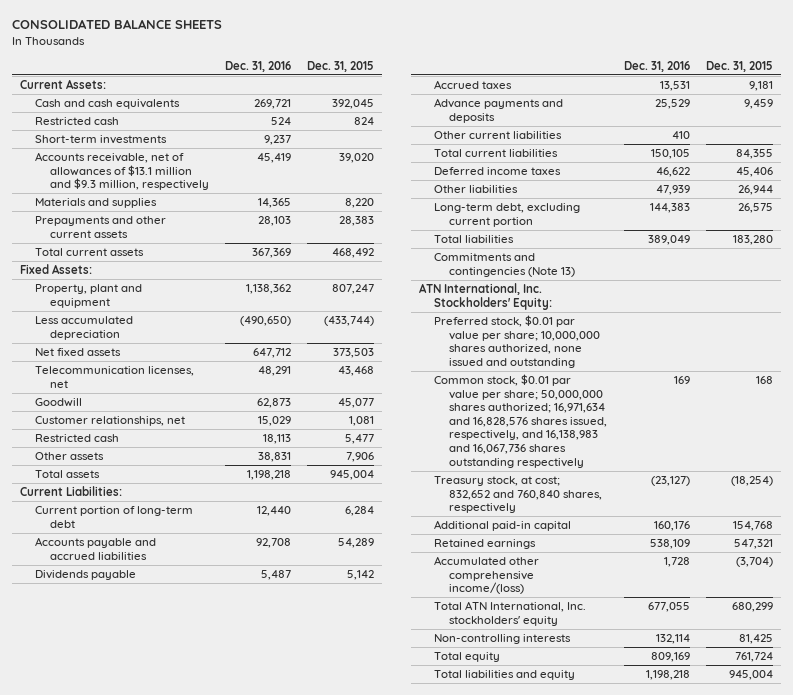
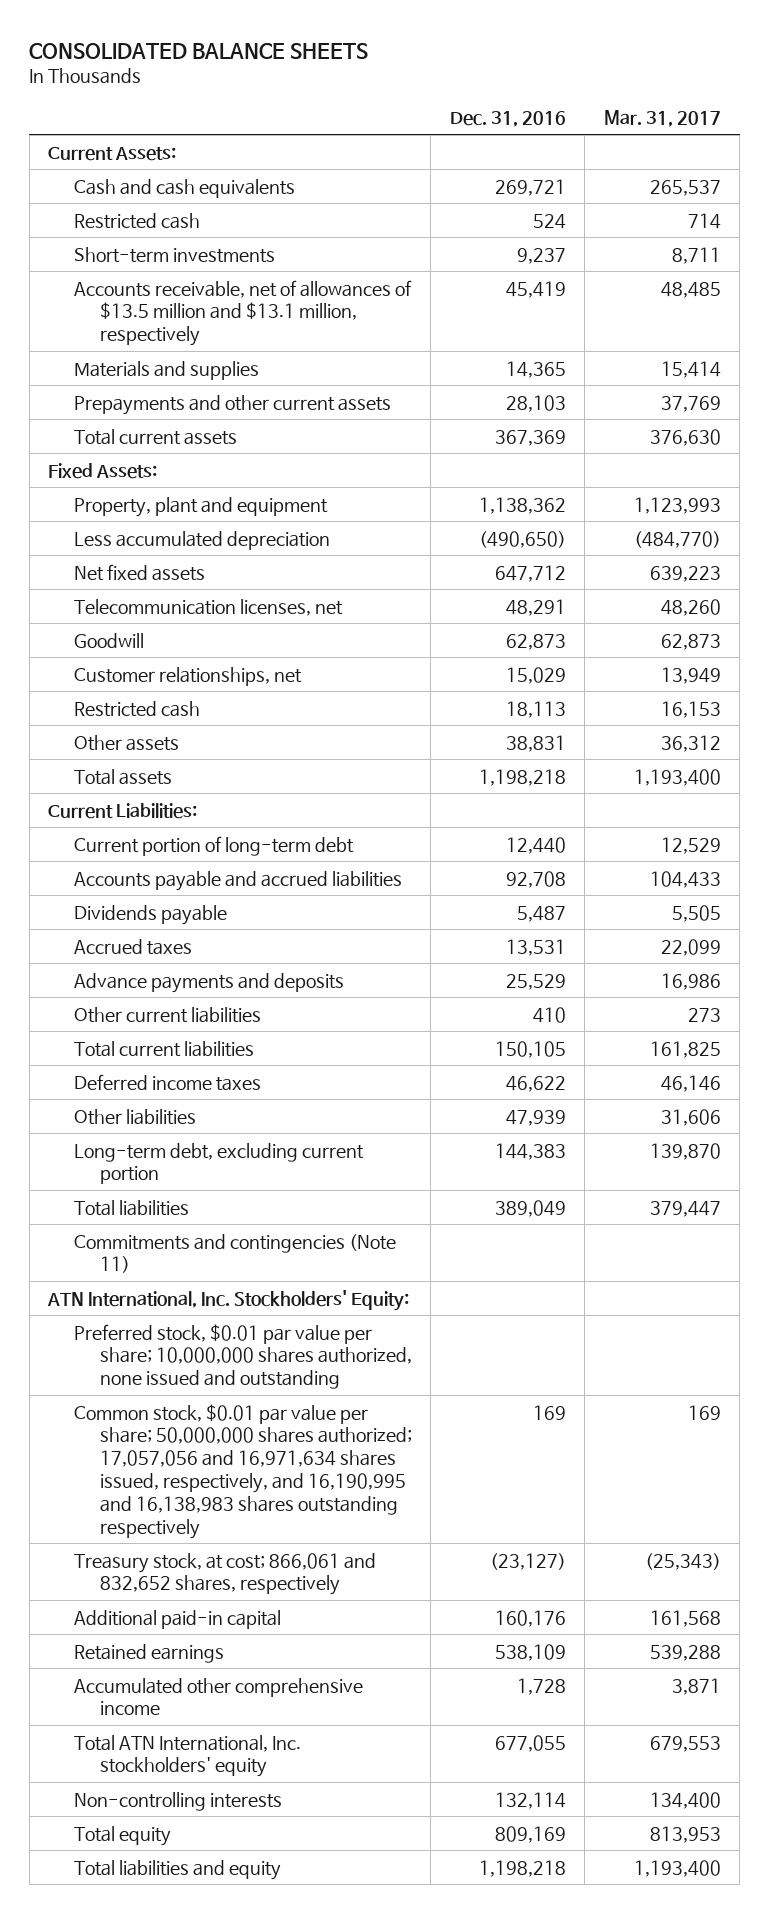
[307,60,375,72] Dec. 31, 2015 -> none
none -> [603,109,721,127] Mar. 31, 2017
[34,152,210,191] Accounts receivable, net of allowances of $13.1 million and $9.3 million, respectively -> [74,279,413,347] Accounts receivable, net of allowances of $13.5 million and $13.1 million, respectively
[433,253,576,277] Commitments and contingencies (Note 13) -> [74,1233,397,1274] Commitments and contingencies (Note 11)
[433,374,608,468] Common stock, $0.01 par value per share; 50,000,000 shares authorized; 16,971,634 and 16,828,576 shares issued, respectively, and 16,138,983 and 16,067,736 shares outstanding respectively -> [74,1403,412,1539] Common stock, $0.01 par value per share; 50,000,000 shares authorized; 17,057,056 and 16,971,634 shares issued, respectively, and 16,190,995 and 16,138,983 shares outstanding respectively
[433,476,603,514] Treasury stock, at cost; 832,652 and 760,840 shares, respectively -> [74,1552,377,1596] Treasury stock, at cost; 866,061 and 832,652 shares, respectively
[433,556,539,595] Accumulated other comprehensive income/(loss) -> [74,1677,364,1716] Accumulated other comprehensive income

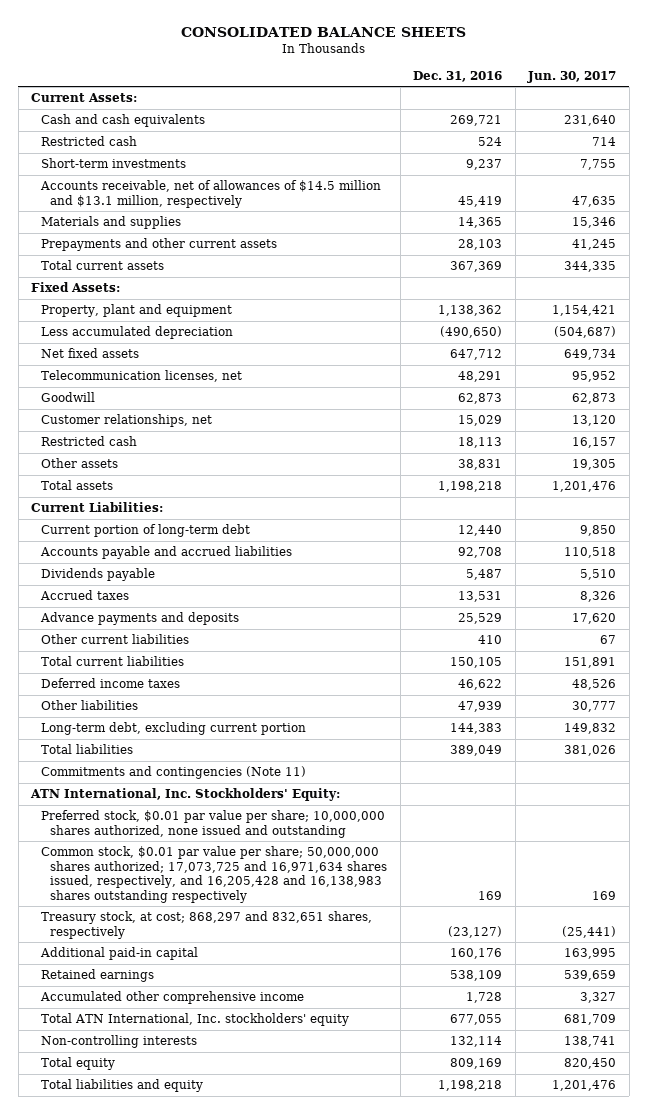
[603,109,721,127] Mar. 31, 2017 -> none
none -> [527,70,617,83] Jun. 30, 2017
[74,279,413,347] Accounts receivable, net of allowances of $13.5 million and $13.1 million, respectively -> [39,180,381,208] Accounts receivable, net of allowances of $14.5 million and $13.1 million, respectively
[74,1403,412,1539] Common stock, $0.01 par value per share; 50,000,000 shares authorized; 17,057,056 and 16,971,634 shares issued, respectively, and 16,190,995 and 16,138,983 shares outstanding respectively -> [40,846,388,903] Common stock, $0.01 par value per share; 50,000,000 shares authorized; 17,073,725 and 16,971,634 shares issued, respectively, and 16,205,428 and 16,138,983 shares outstanding respectively
[74,1552,377,1596] Treasury stock, at cost; 866,061 and 832,652 shares, respectively -> [40,911,372,939] Treasury stock, at cost; 868,297 and 832,651 shares, respectively

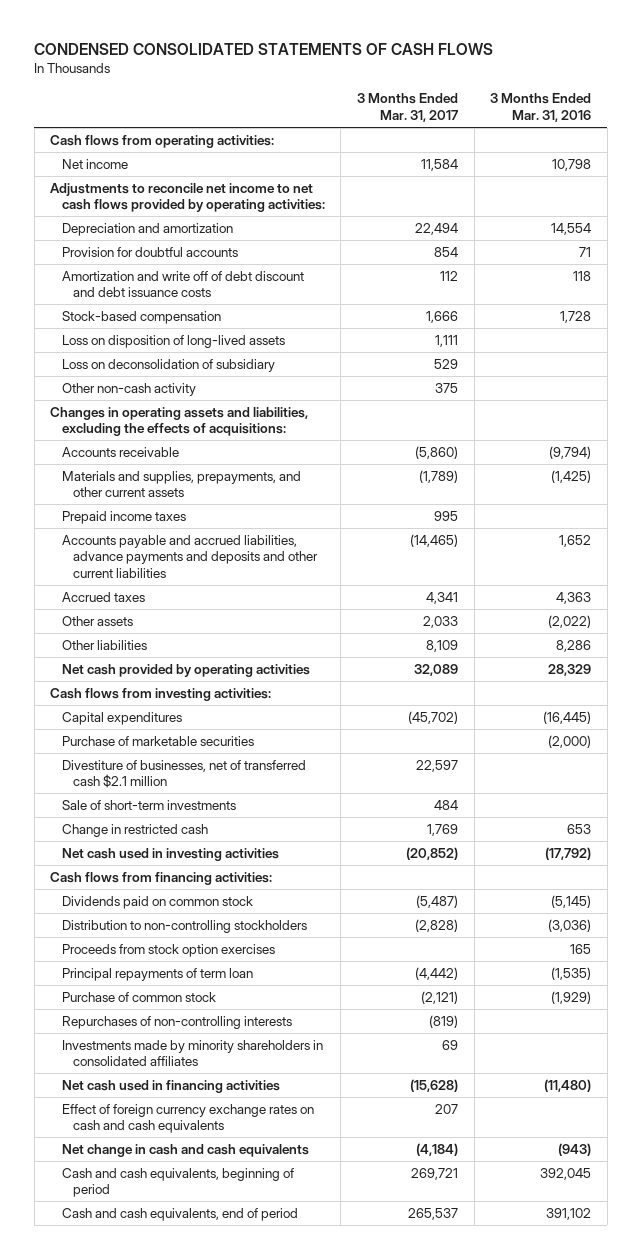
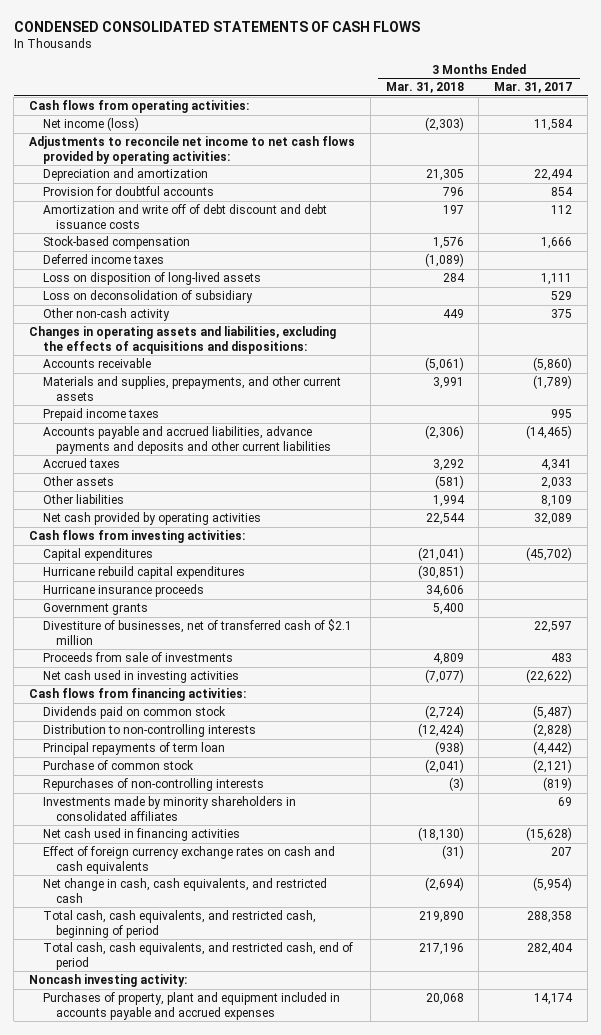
[490,93,592,122] 3 Months Ended Mar. 31, 2016 -> none
none -> [385,82,464,94] Mar. 31, 2018
[61,158,128,169] Net income -> [42,117,139,132] Net income (loss)
none -> [42,254,164,265] Deferred income taxes
[50,406,309,437] Changes in operating assets and liabilities, excluding the effects of acquisitions: -> [28,326,336,354] Changes in operating assets and liabilities, excluding the effects of acquisitions and dispositions:
[61,735,254,746] Purchase of marketable securities -> none
[61,823,208,837] Change in restricted cash -> none
none -> [42,566,245,580] Hurricane rebuild capital expenditures
none -> [42,584,204,598] Hurricane insurance proceeds
none -> [42,603,148,616] Government grants
[61,759,306,789] Divestiture of businesses, net of transferred cash $2.1 million -> [42,619,352,645] Divestiture of businesses, net of transferred cash of $2.1 million
[61,799,236,810] Sale of short-term investments -> [42,652,233,663] Proceeds from sale of investments
[433,799,458,810] 484 -> [551,653,573,663] 483
[405,846,458,860] (20,852) -> [526,669,573,684] (22,622)
[61,943,275,957] Proceeds from stock option exercises -> none
[61,919,307,933] Distribution to non-controlling stockholders -> [42,724,256,738] Distribution to non-controlling interests
[61,1143,309,1157] Net change in cash and cash equivalents -> [42,878,327,903] Net change in cash, cash equivalents, and restricted cash
[415,1142,458,1156] (4,184) -> [533,877,573,892] (5,954)
[61,1167,294,1198] Cash and cash equivalents, beginning of period -> [42,910,316,938] Total cash, cash equivalents, and restricted cash, beginning of period
[410,1167,458,1180] 269,721 -> [527,911,573,924] 288,358
[61,1207,298,1221] Cash and cash equivalents, end of period -> [42,942,353,970] Total cash, cash equivalents, and restricted cash, end of period
[407,1207,458,1220] 265,537 -> [527,943,574,956] 282,404
none -> [28,974,187,988] Noncash investing activity:
none -> [42,992,340,1020] Purchases of property, plant and equipment included in accounts payable and accrued expenses

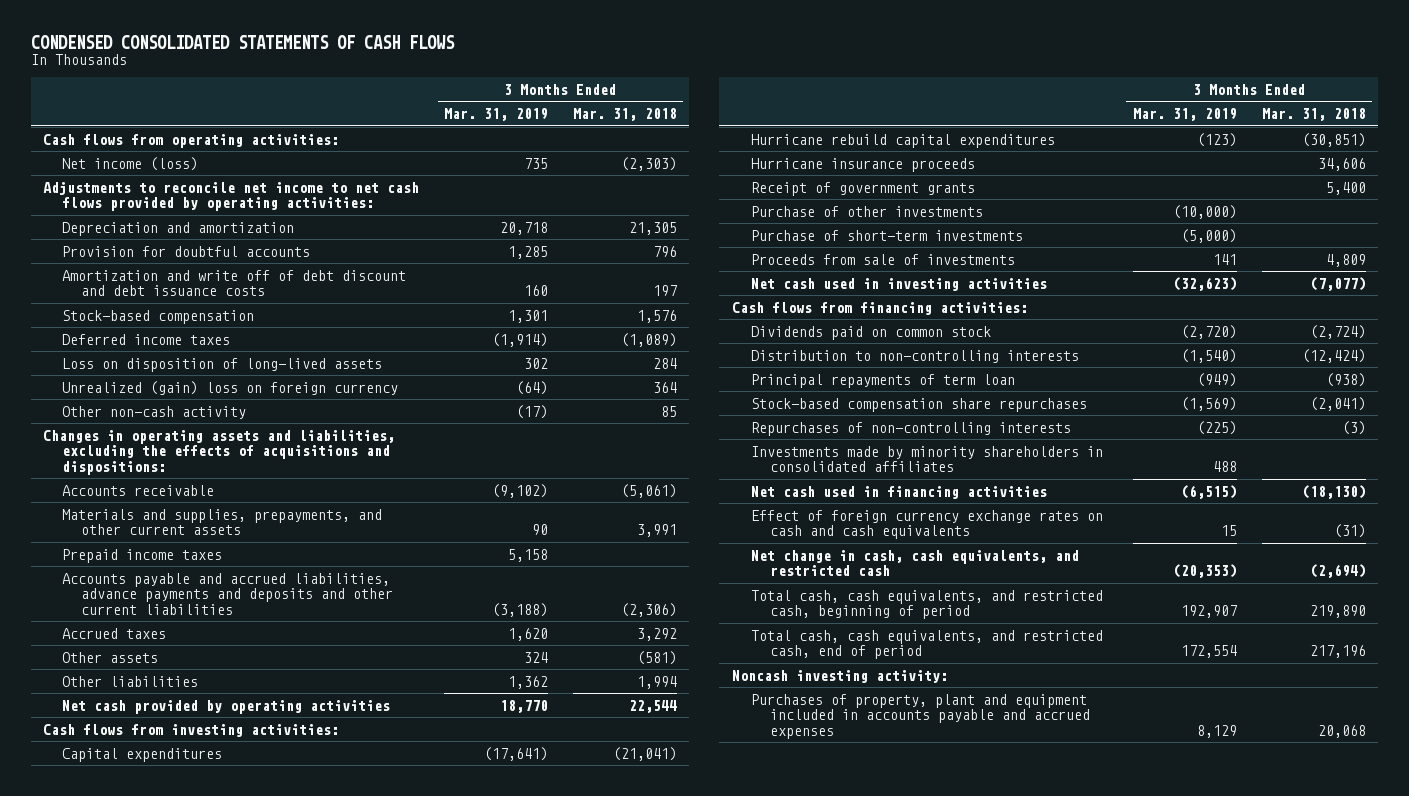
[494,82,573,94] Mar. 31, 2017 -> none
none -> [444,108,549,122] Mar. 31, 2019
[42,290,253,304] Loss on deconsolidation of subsidiary -> none
none -> [62,380,399,395] Unrealized (gain) loss on foreign currency
[442,309,464,319] 449 -> [660,405,677,417] 85
[42,619,352,645] Divestiture of businesses, net of transferred cash of $2.1 million -> none
[42,603,148,616] Government grants -> [750,181,975,196] Receipt of government grants
none -> [750,205,983,217] Purchase of other investments
none -> [750,229,1023,241] Purchase of short-term investments
[42,760,194,771] Purchase of common stock -> [750,397,1087,412] Stock-based compensation share repurchases

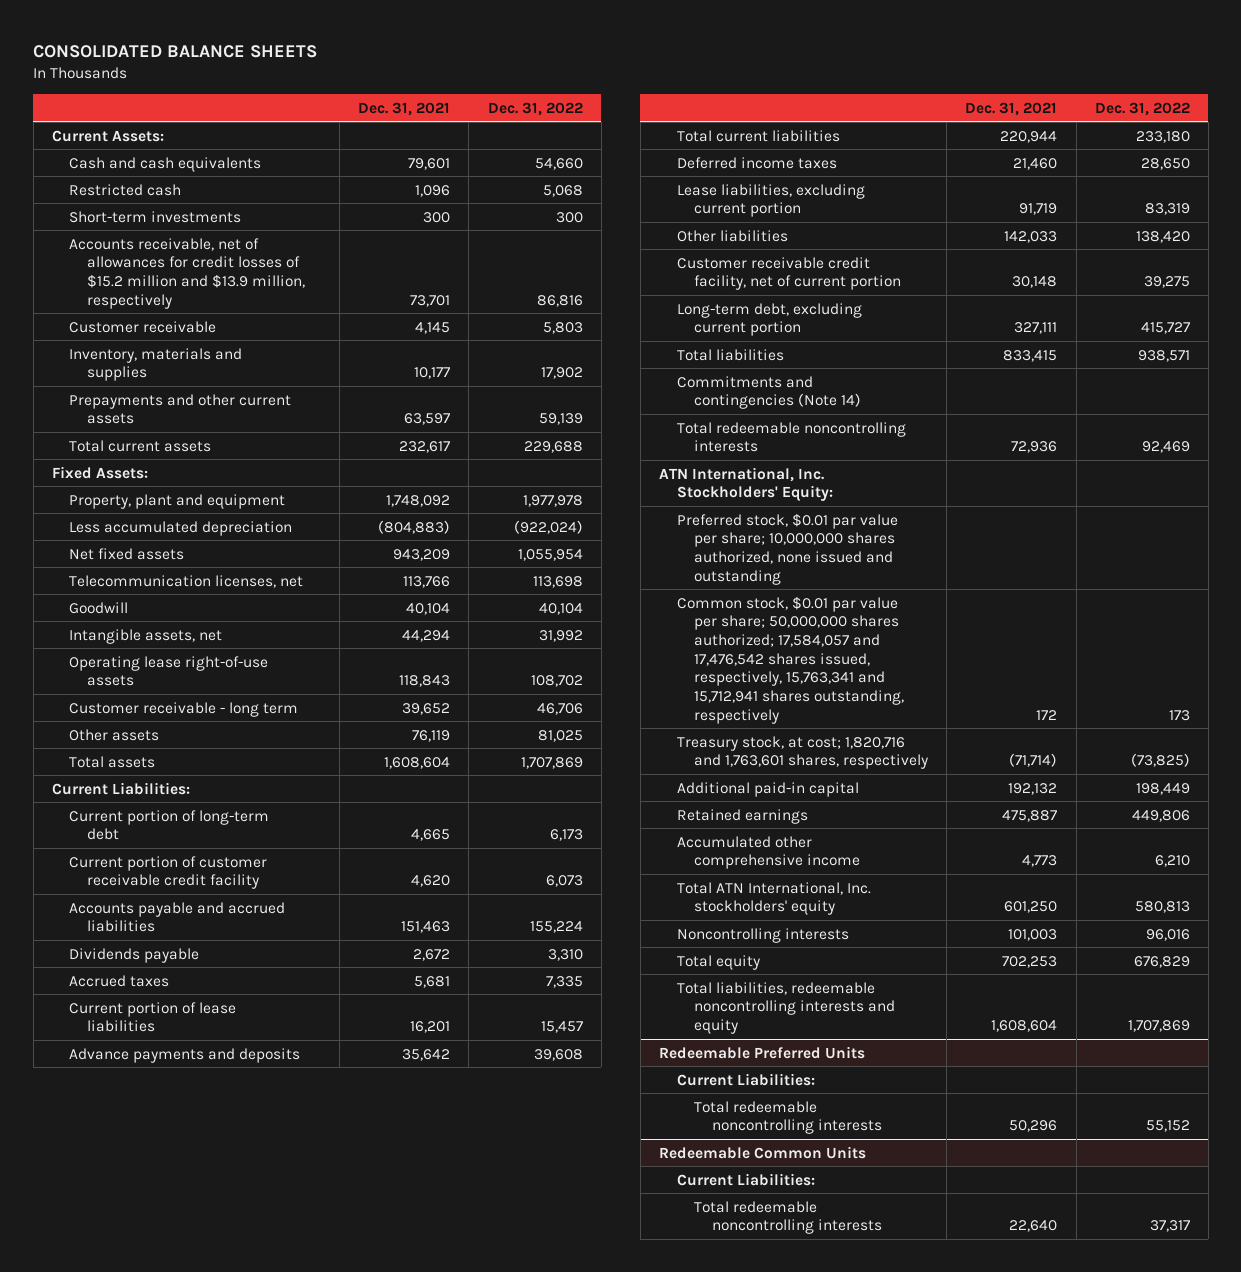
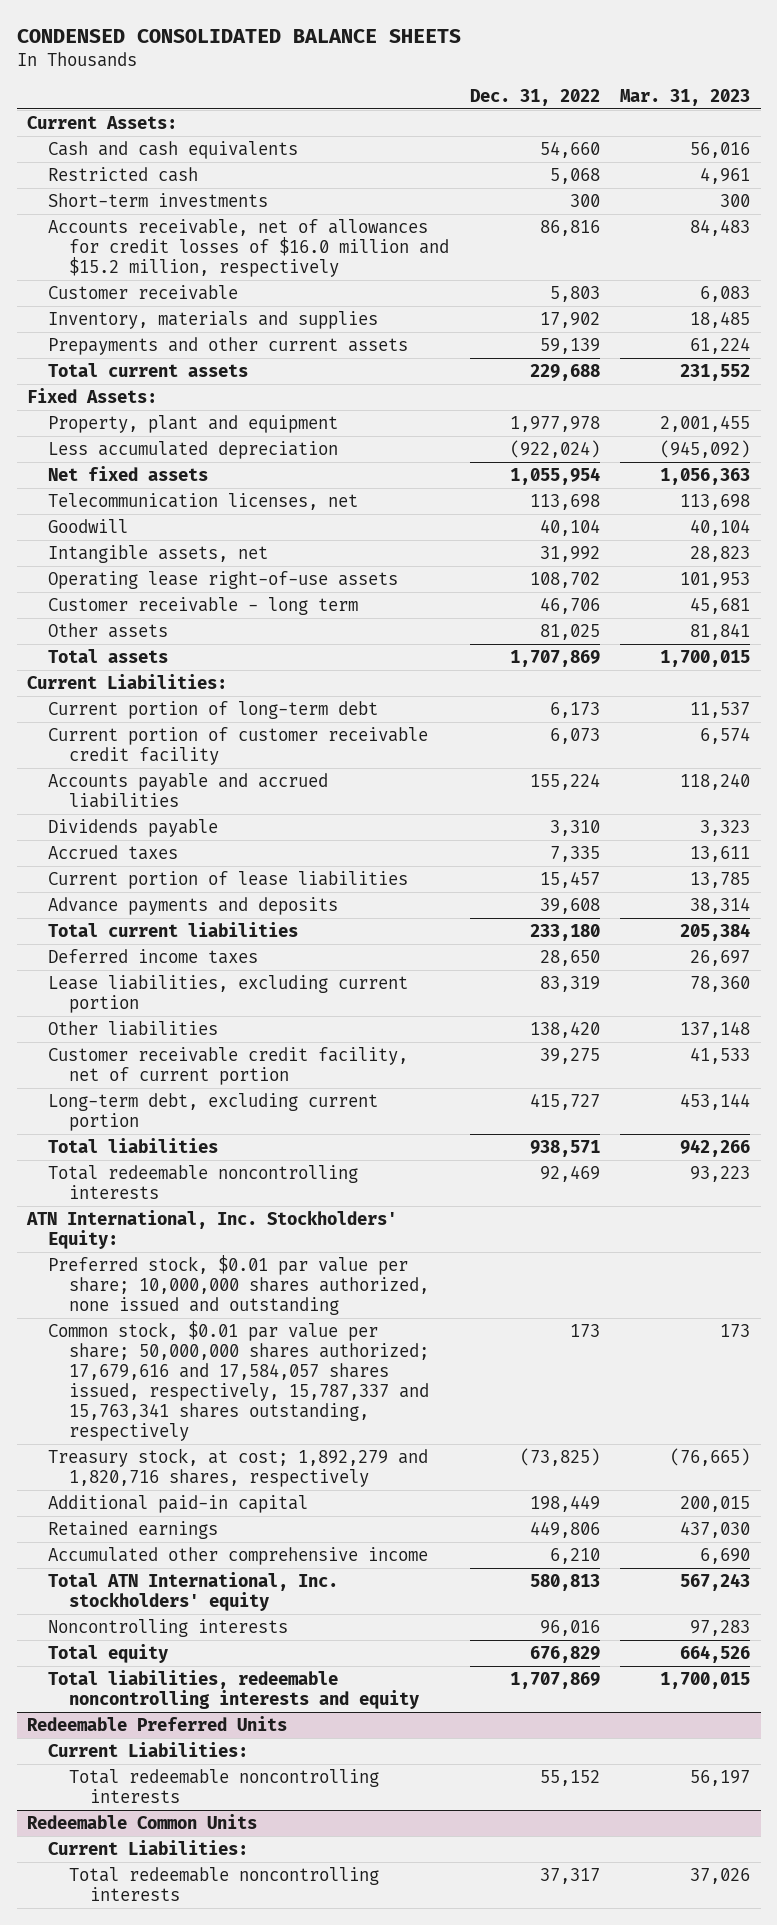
[33,45,318,59] CONSOLIDATED BALANCE SHEETS -> [16,28,461,43] CONDENSED CONSOLIDATED BALANCE SHEETS
[358,101,451,116] Dec. 31, 2021 -> none
none -> [620,88,751,106] Mar. 31, 2023
[69,237,306,309] Accounts receivable, net of allowances for credit losses of $15.2 million and $13.9 million, respectively -> [48,219,450,277] Accounts receivable, net of allowances for credit losses of $16.0 million and $15.2 million, respectively
[676,375,862,410] Commitments and contingencies (Note 14) -> none
[676,595,905,724] Common stock, $0.01 par value per share; 50,000,000 shares authorized; 17,584,057 and 17,476,542 shares issued, respectively, 15,763,341 and 15,712,941 shares outstanding, respectively -> [48,1321,430,1441] Common stock, $0.01 par value per share; 50,000,000 shares authorized; 17,679,616 and 17,584,057 shares issued, respectively, 15,787,337 and 15,763,341 shares outstanding, respectively
[676,735,929,770] Treasury stock, at cost; 1,820,716 and 1,763,601 shares, respectively -> [48,1448,429,1487] Treasury stock, at cost; 1,892,279 and 1,820,716 shares, respectively

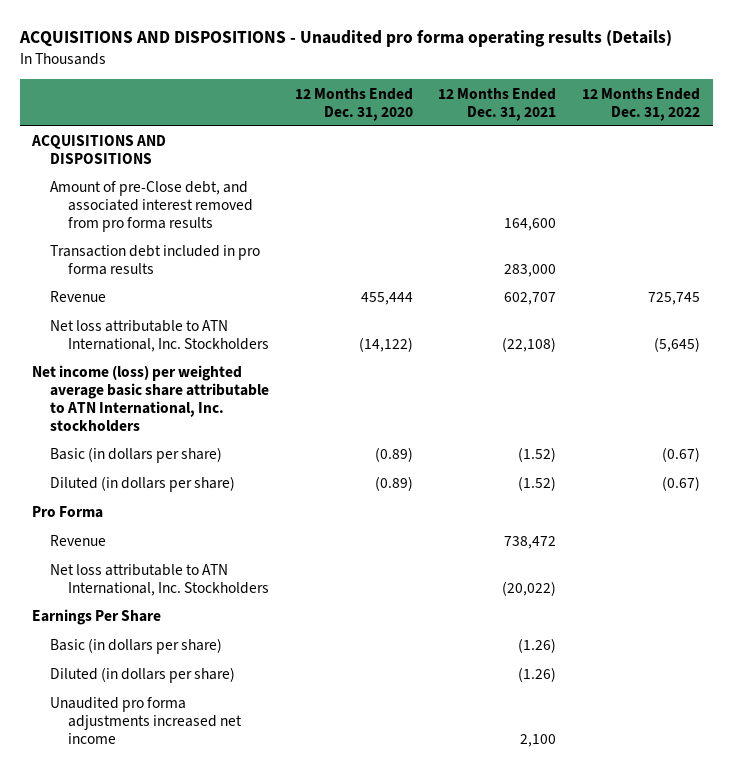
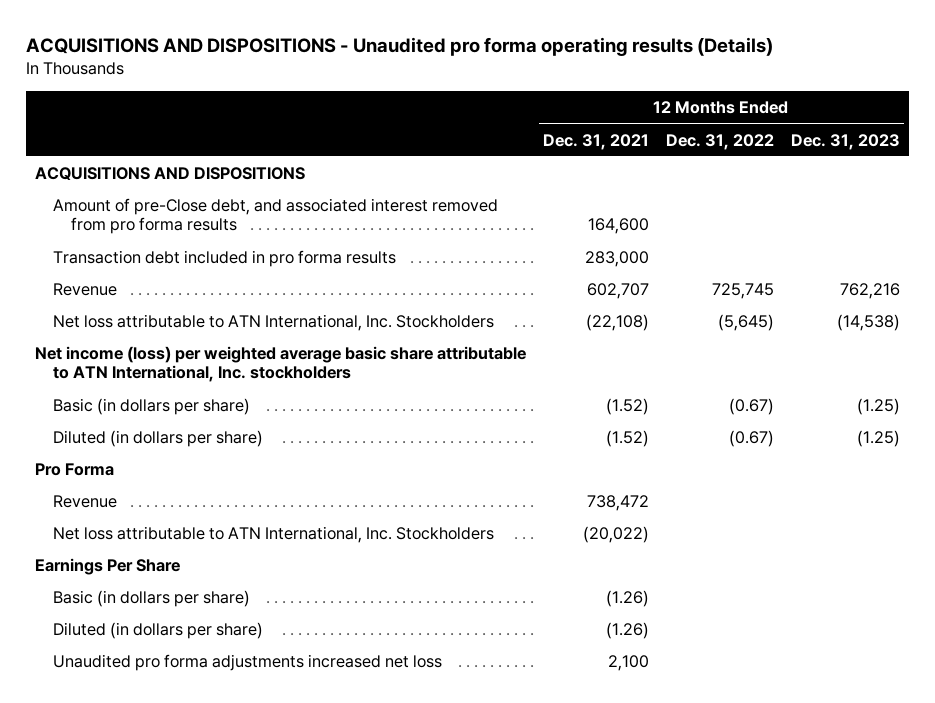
[294,87,413,121] 12 Months Ended Dec. 31, 2020 -> none
none -> [791,133,901,150] Dec. 31, 2023
[50,697,243,745] Unaudited pro forma adjustments increased net income -> [52,654,442,672] Unaudited pro forma adjustments increased net loss

